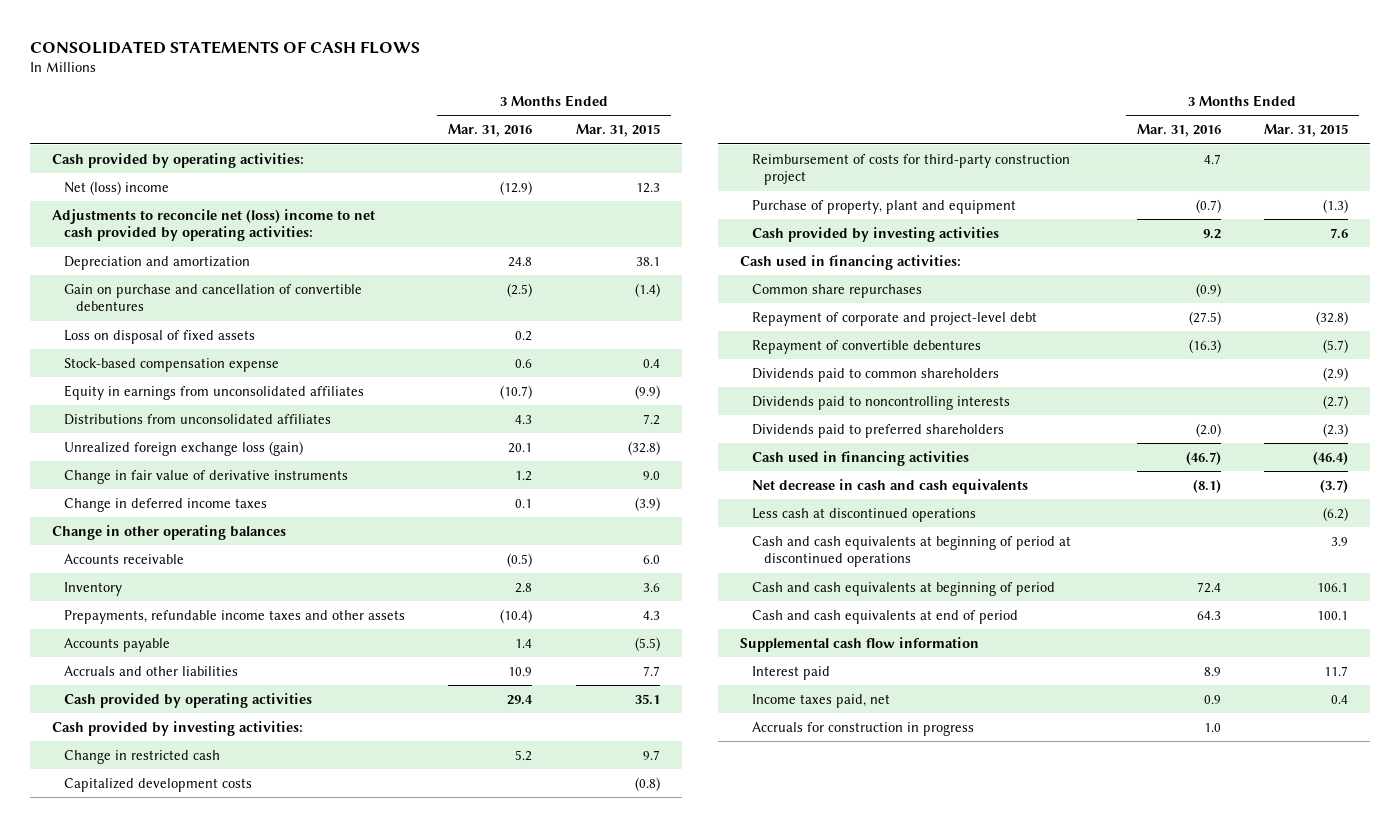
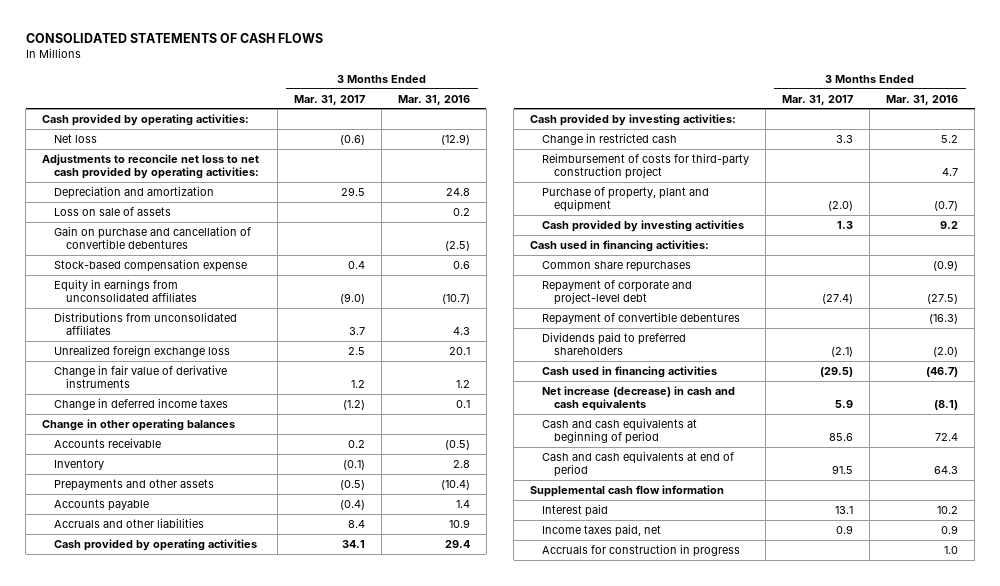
[575,124,660,138] Mar. 31, 2015 -> none
none -> [293,94,365,105] Mar. 31, 2017
[63,180,169,195] Net (loss) income -> [53,133,97,143] Net loss
[51,208,375,242] Adjustments to reconcile net (loss) income to net cash provided by operating activities: -> [41,153,259,180] Adjustments to reconcile net loss to net cash provided by operating activities:
none -> [53,206,171,216] Loss on sale of assets
[63,329,255,344] Loss on disposal of fixed assets -> none
[63,440,303,456] Unrealized foreign exchange loss (gain) -> [53,344,230,357] Unrealized foreign exchange loss
[63,609,405,624] Prepayments, refundable income taxes and other assets -> [53,478,214,491] Prepayments and other assets
[63,777,252,792] Capitalized development costs -> none
[752,367,1000,382] Dividends paid to common shareholders -> none
[752,395,1011,410] Dividends paid to noncontrolling interests -> none
[752,507,977,522] Less cash at discontinued operations -> none
[752,535,1072,568] Cash and cash equivalents at beginning of period at discontinued operations -> none
[752,478,1029,494] Net decrease in cash and cash equivalents -> [542,385,736,412] Net increase (decrease) in cash and cash equivalents
[1203,666,1221,676] 8.9 -> [937,505,959,514] 10.2

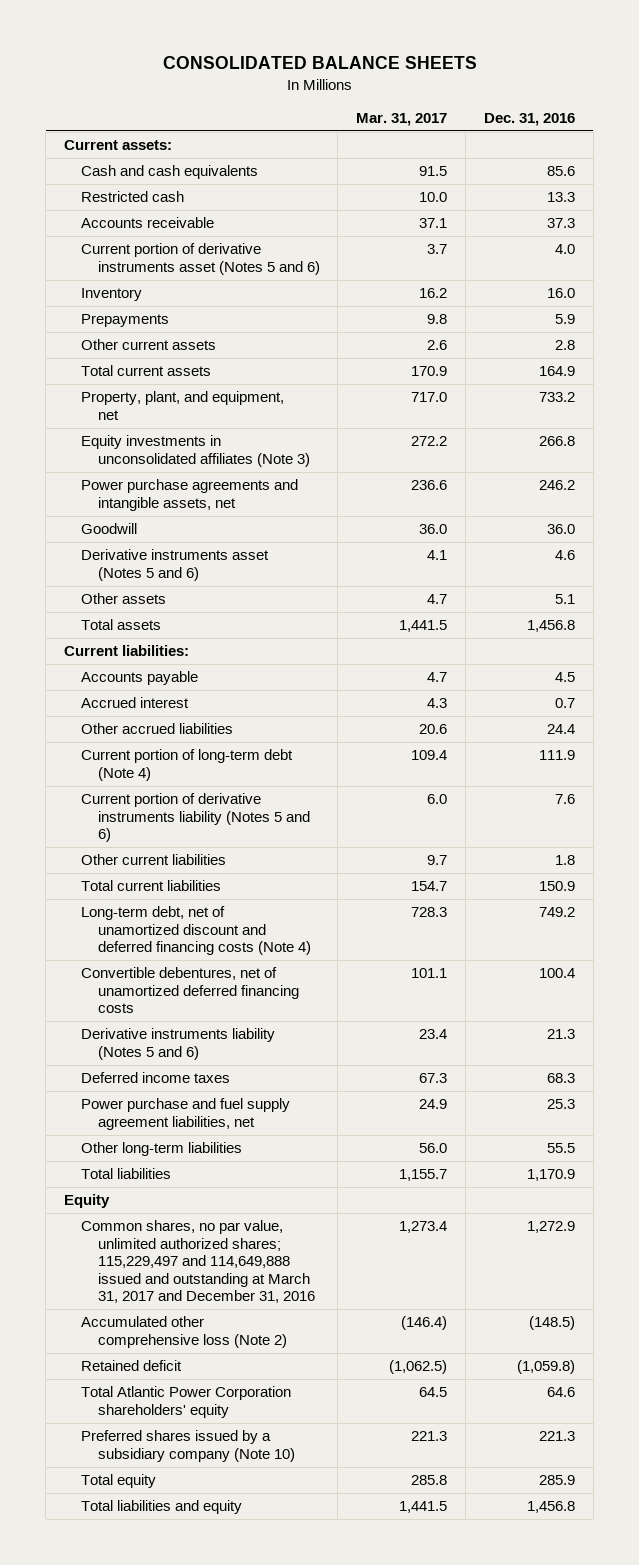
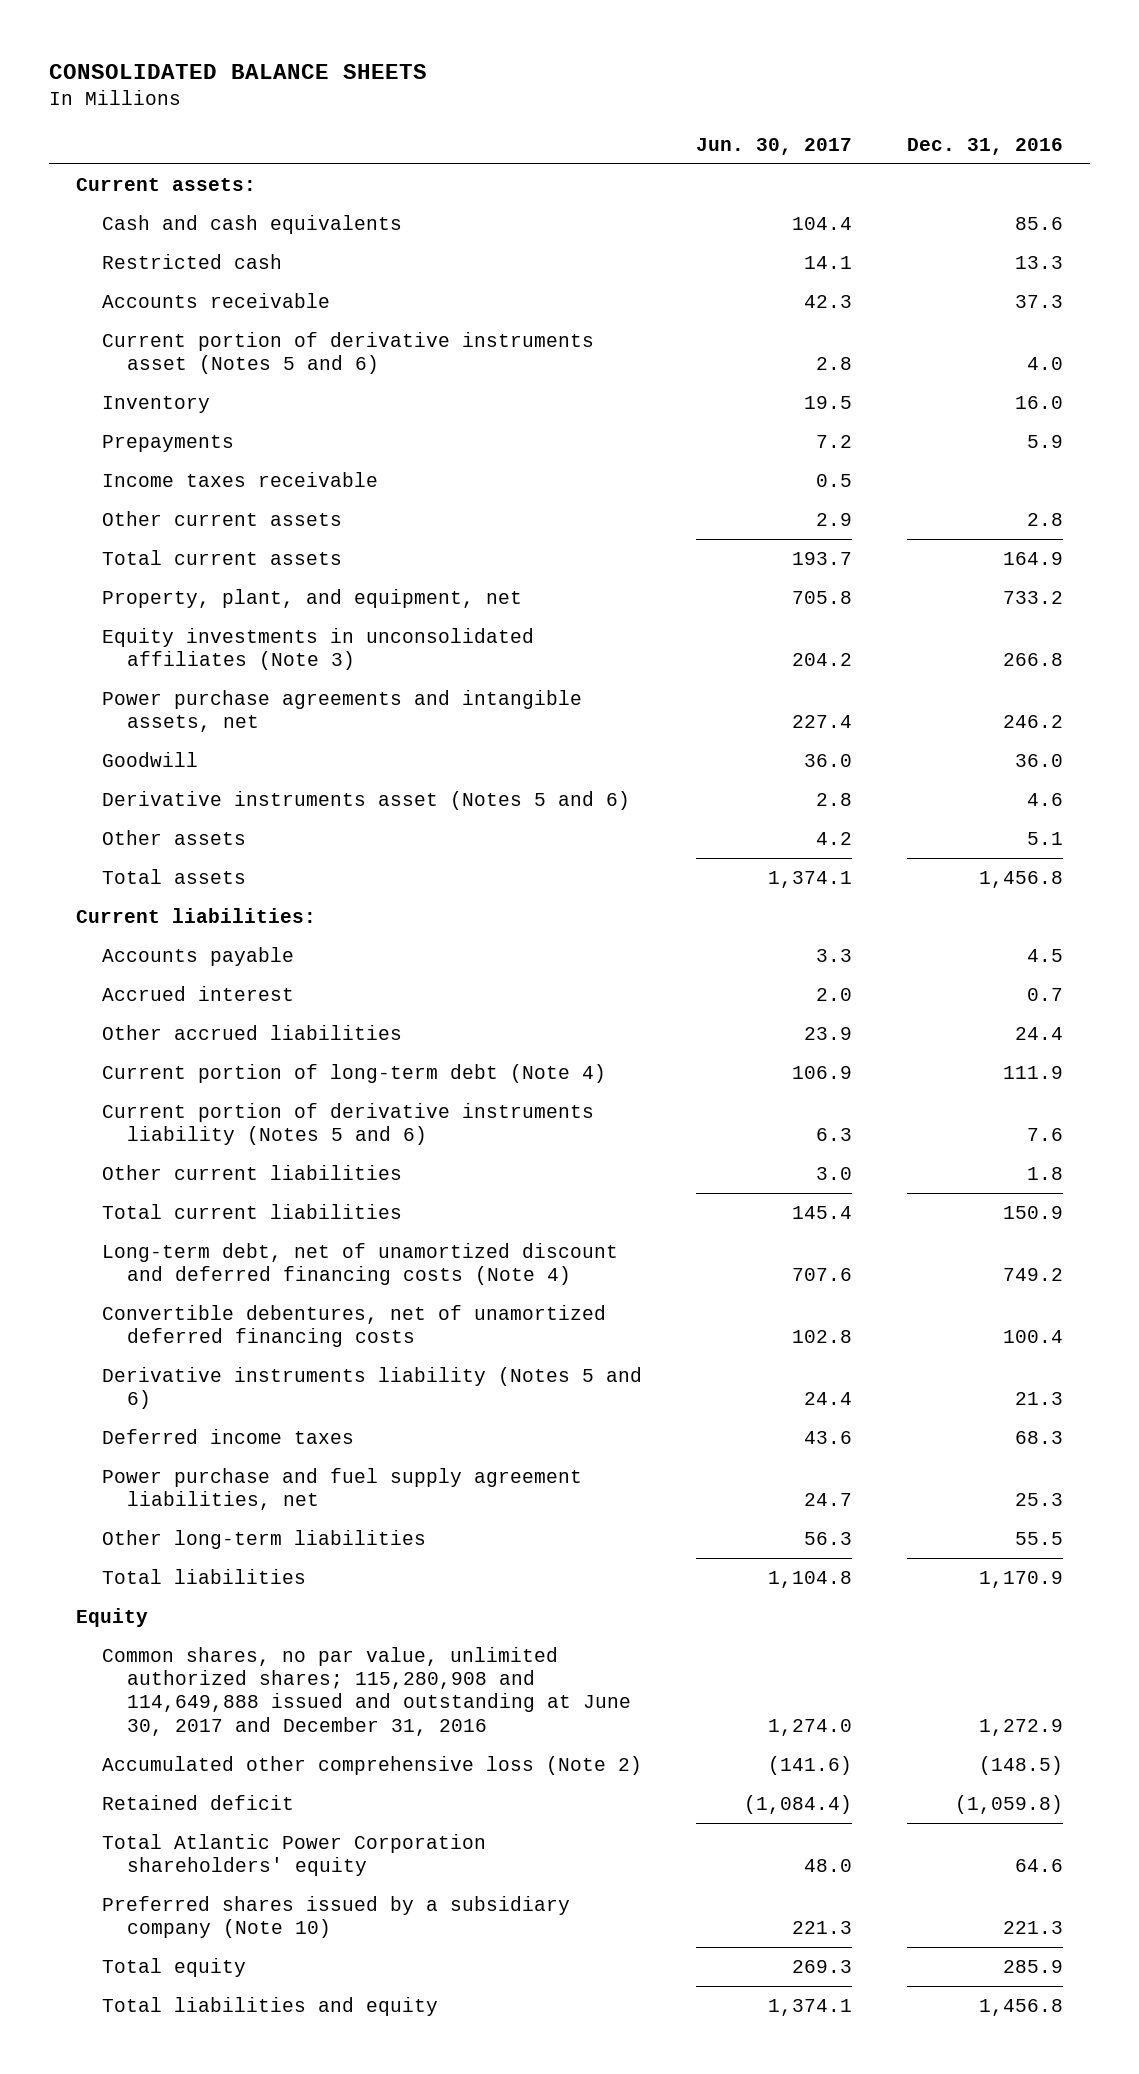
[356,113,448,127] Mar. 31, 2017 -> none
none -> [696,137,853,155] Jun. 30, 2017
none -> [101,471,378,487] Income taxes receivable
[80,1220,315,1304] Common shares, no par value, unlimited authorized shares; 115,229,497 and 114,649,888 issued and outstanding at March 31, 2017 and December 31, 2016 -> [101,1646,632,1736] Common shares, no par value, unlimited authorized shares; 115,280,908 and 114,649,888 issued and outstanding at June 30, 2017 and December 31, 2016

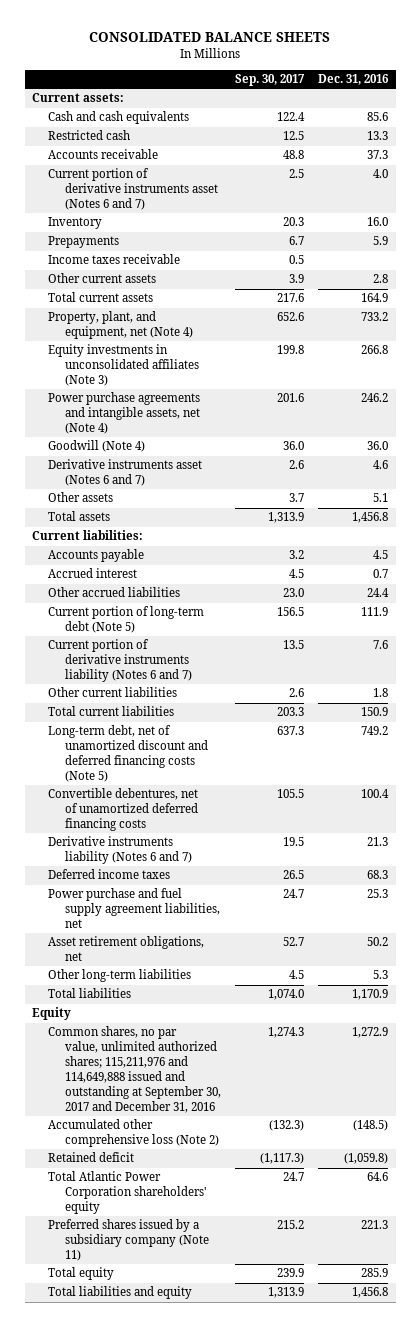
[696,137,853,155] Jun. 30, 2017 -> none
none -> [235,74,306,87] Sep. 30, 2017
[101,331,594,375] Current portion of derivative instruments asset (Notes 5 and 6) -> [48,168,218,211] Current portion of derivative instruments asset (Notes 6 and 7)
[101,588,522,608] Property, plant, and equipment, net -> [48,311,193,340] Property, plant, and equipment, net (Note 4)
[101,689,582,733] Power purchase agreements and intangible assets, net -> [48,392,201,435] Power purchase agreements and intangible assets, net (Note 4)
[101,751,198,767] Goodwill -> [48,440,146,453] Goodwill (Note 4)
[101,790,630,810] Derivative instruments asset (Notes 5 and 6) -> [48,459,203,487] Derivative instruments asset (Notes 6 and 7)
[101,1063,606,1083] Current portion of long-term debt (Note 4) -> [48,606,205,634] Current portion of long-term debt (Note 5)
[101,1102,594,1146] Current portion of derivative instruments liability (Notes 5 and 6) -> [48,639,192,683] Current portion of derivative instruments liability (Notes 6 and 7)
[101,1242,618,1286] Long-term debt, net of unamortized discount and deferred financing costs (Note 4) -> [48,725,208,782] Long-term debt, net of unamortized discount and deferred financing costs (Note 5)
[101,1366,642,1410] Derivative instruments liability (Notes 5 and 6) -> [48,836,192,865] Derivative instruments liability (Notes 6 and 7)
none -> [48,936,205,962] Asset retirement obligations, net
[1015,1531,1064,1545] 55.5 -> [373,970,389,980] 5.3
[101,1646,632,1736] Common shares, no par value, unlimited authorized shares; 115,280,908 and 114,649,888 issued and outstanding at June 30, 2017 and December 31, 2016 -> [48,1026,221,1113] Common shares, no par value, unlimited authorized shares; 115,211,976 and 114,649,888 issued and outstanding at September 30, 2017 and December 31, 2016
[101,1895,570,1939] Preferred shares issued by a subsidiary company (Note 10) -> [48,1219,209,1262] Preferred shares issued by a subsidiary company (Note 11)

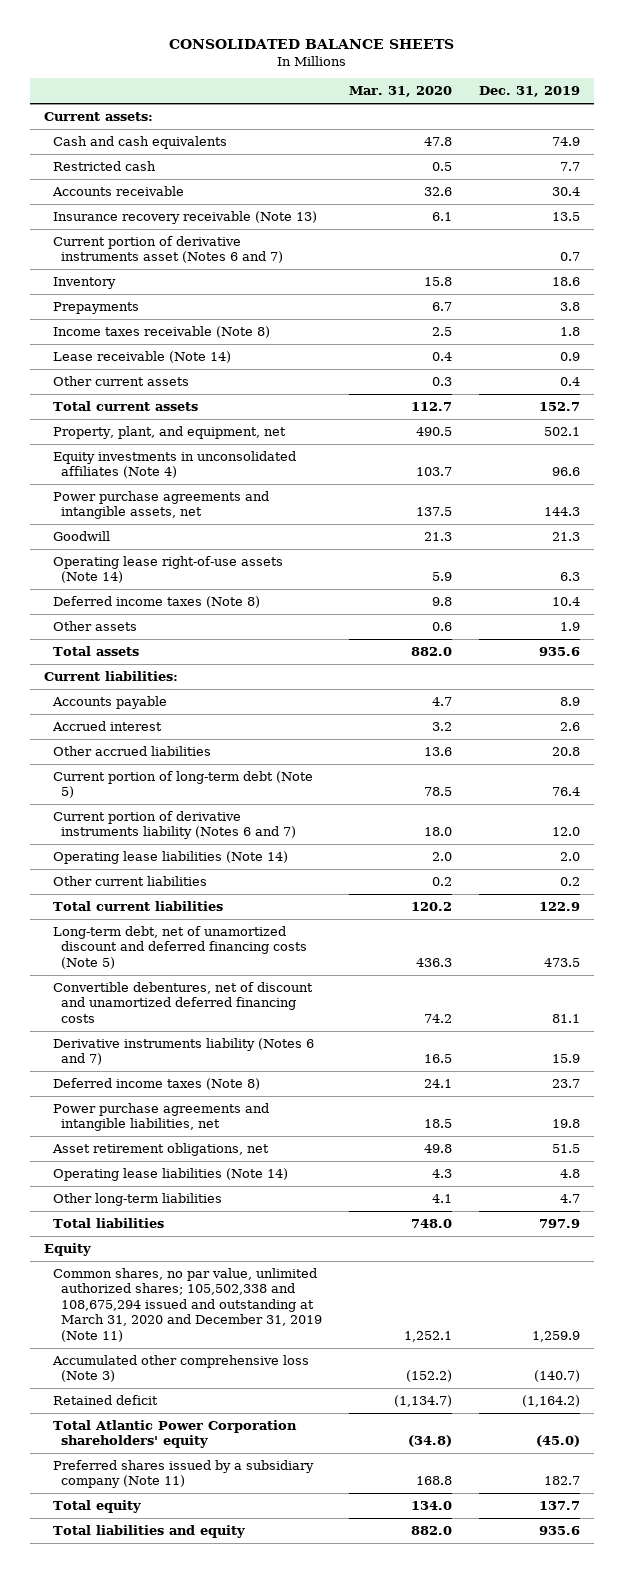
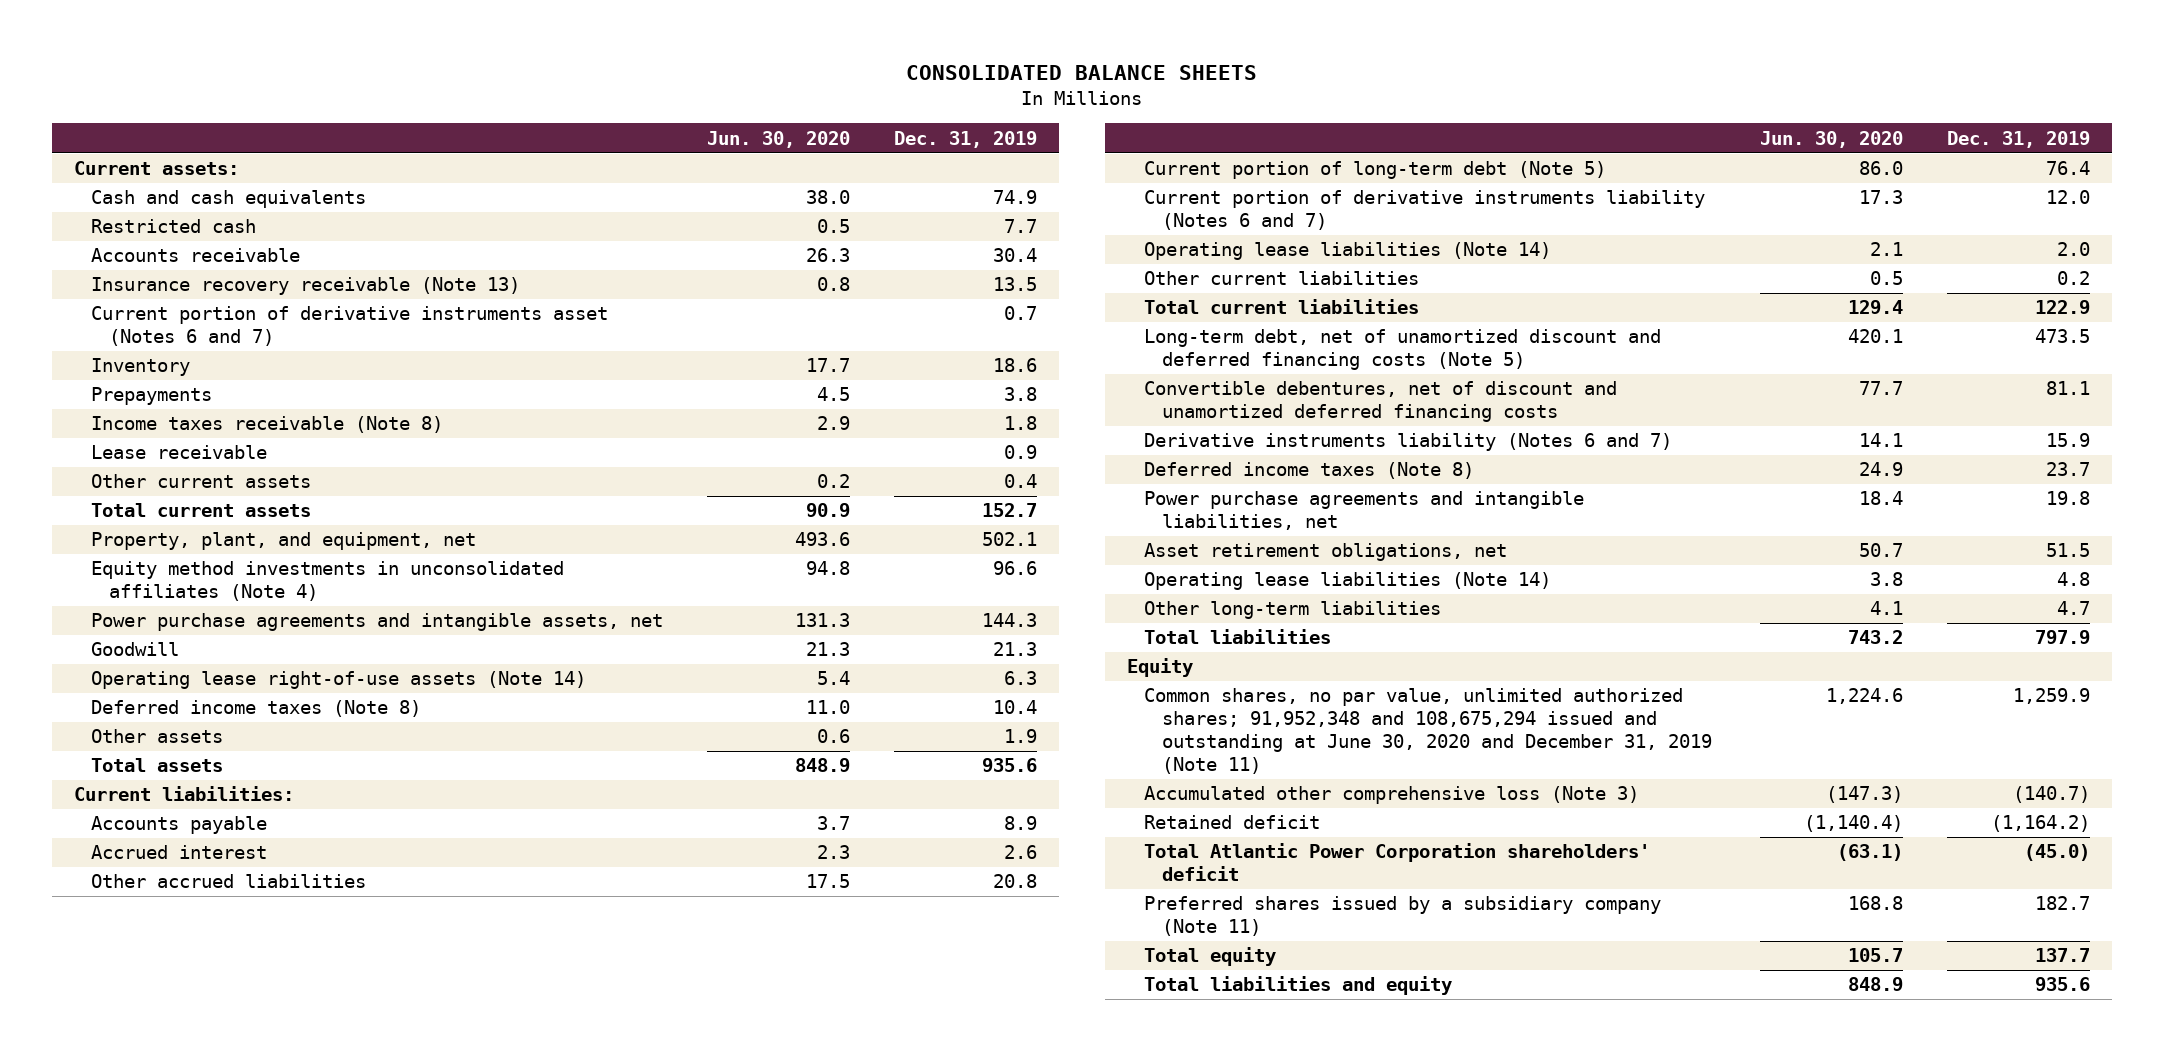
[349,86,453,98] Mar. 31, 2020 -> none
none -> [707,130,851,148] Jun. 30, 2020
[52,350,231,363] Lease receivable (Note 14) -> [91,445,268,460] Lease receivable
[52,450,296,479] Equity investments in unconsolidated affiliates (Note 4) -> [91,561,565,602] Equity method investments in unconsolidated affiliates (Note 4)
[52,1267,323,1342] Common shares, no par value, unlimited authorized shares; 105,502,338 and 108,675,294 issued and outstanding at March 31, 2020 and December 31, 2019 (Note 11) -> [1144,688,1712,775] Common shares, no par value, unlimited authorized shares; 91,952,348 and 108,675,294 issued and outstanding at June 30, 2020 and December 31, 2019 (Note 11)
[52,1419,297,1449] Total Atlantic Power Corporation shareholders' equity -> [1144,843,1651,882] Total Atlantic Power Corporation shareholders' deficit

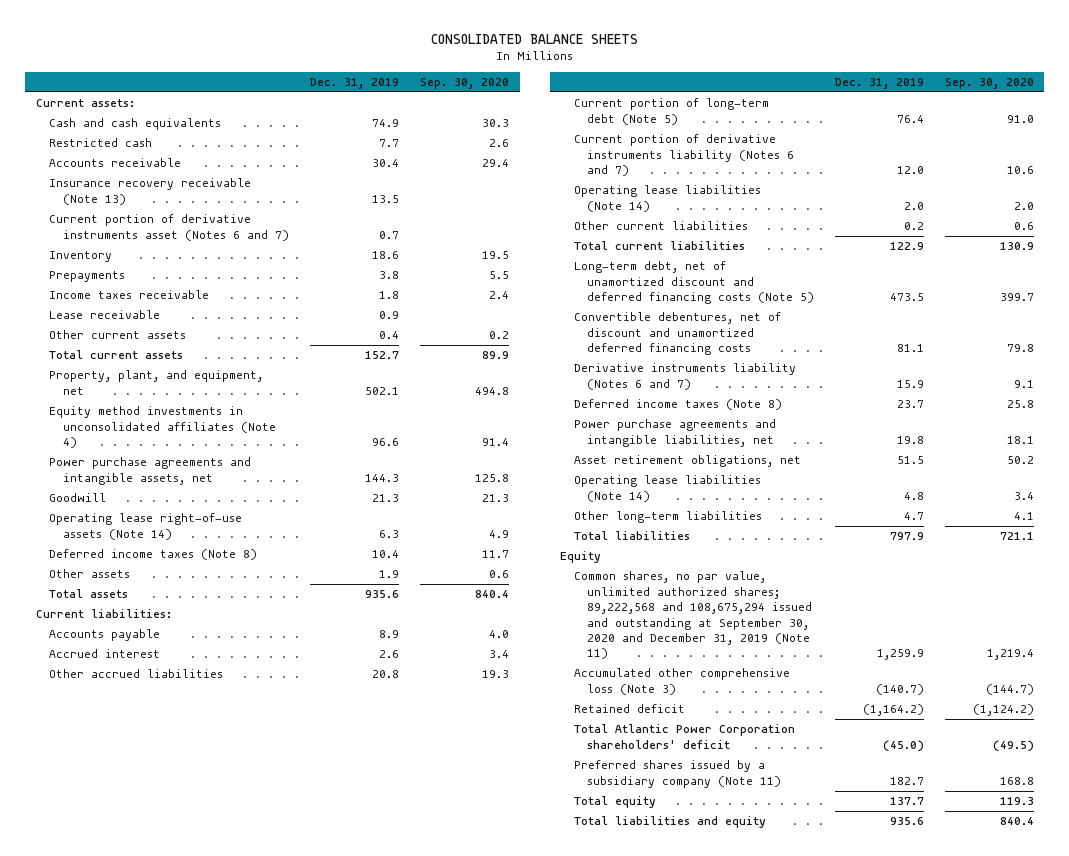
[707,130,851,148] Jun. 30, 2020 -> none
none -> [420,77,510,89] Sep. 30, 2020
[91,416,444,434] Income taxes receivable (Note 8) -> [49,290,210,300] Income taxes receivable
[1144,688,1712,775] Common shares, no par value, unlimited authorized shares; 91,952,348 and 108,675,294 issued and outstanding at June 30, 2020 and December 31, 2019 (Note 11) -> [573,571,813,660] Common shares, no par value, unlimited authorized shares; 89,222,568 and 108,675,294 issued and outstanding at September 30, 2020 and December 31, 2019 (Note 11)

